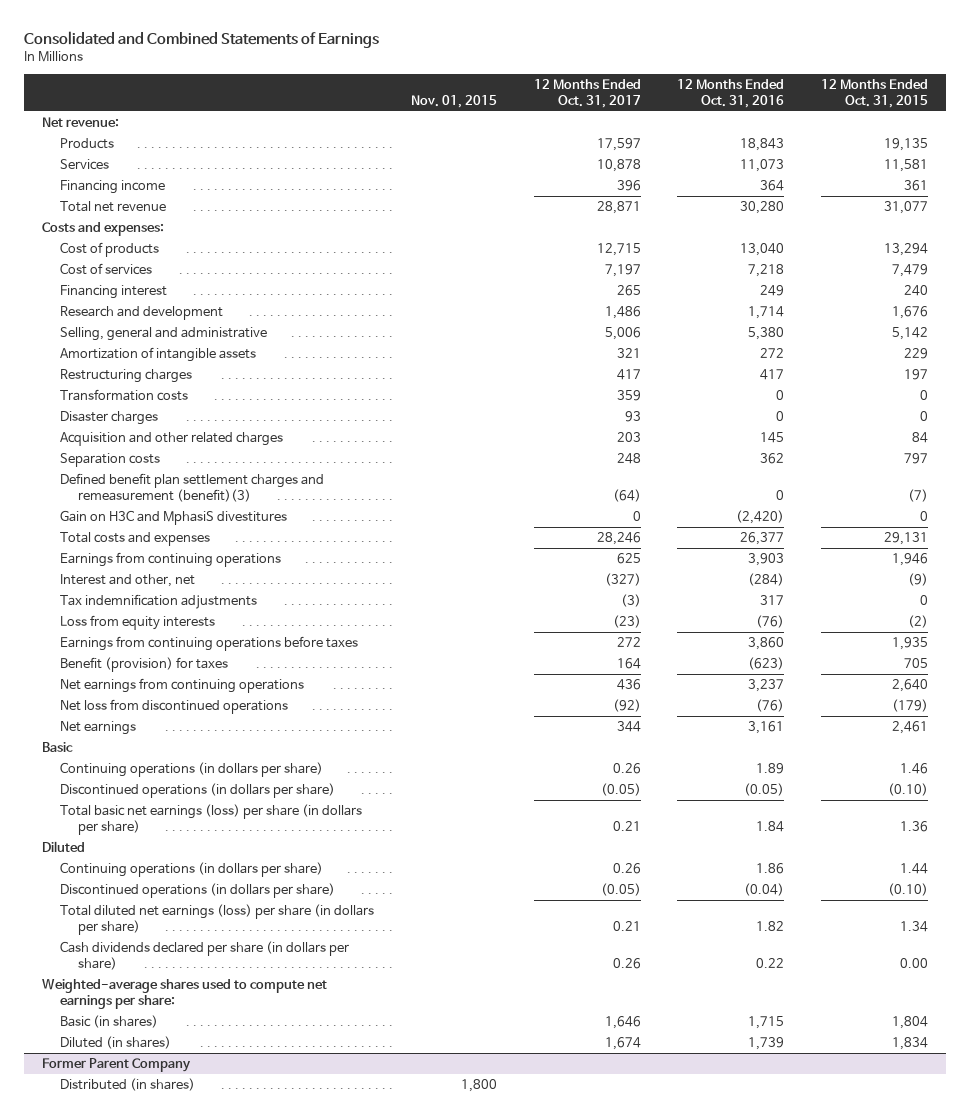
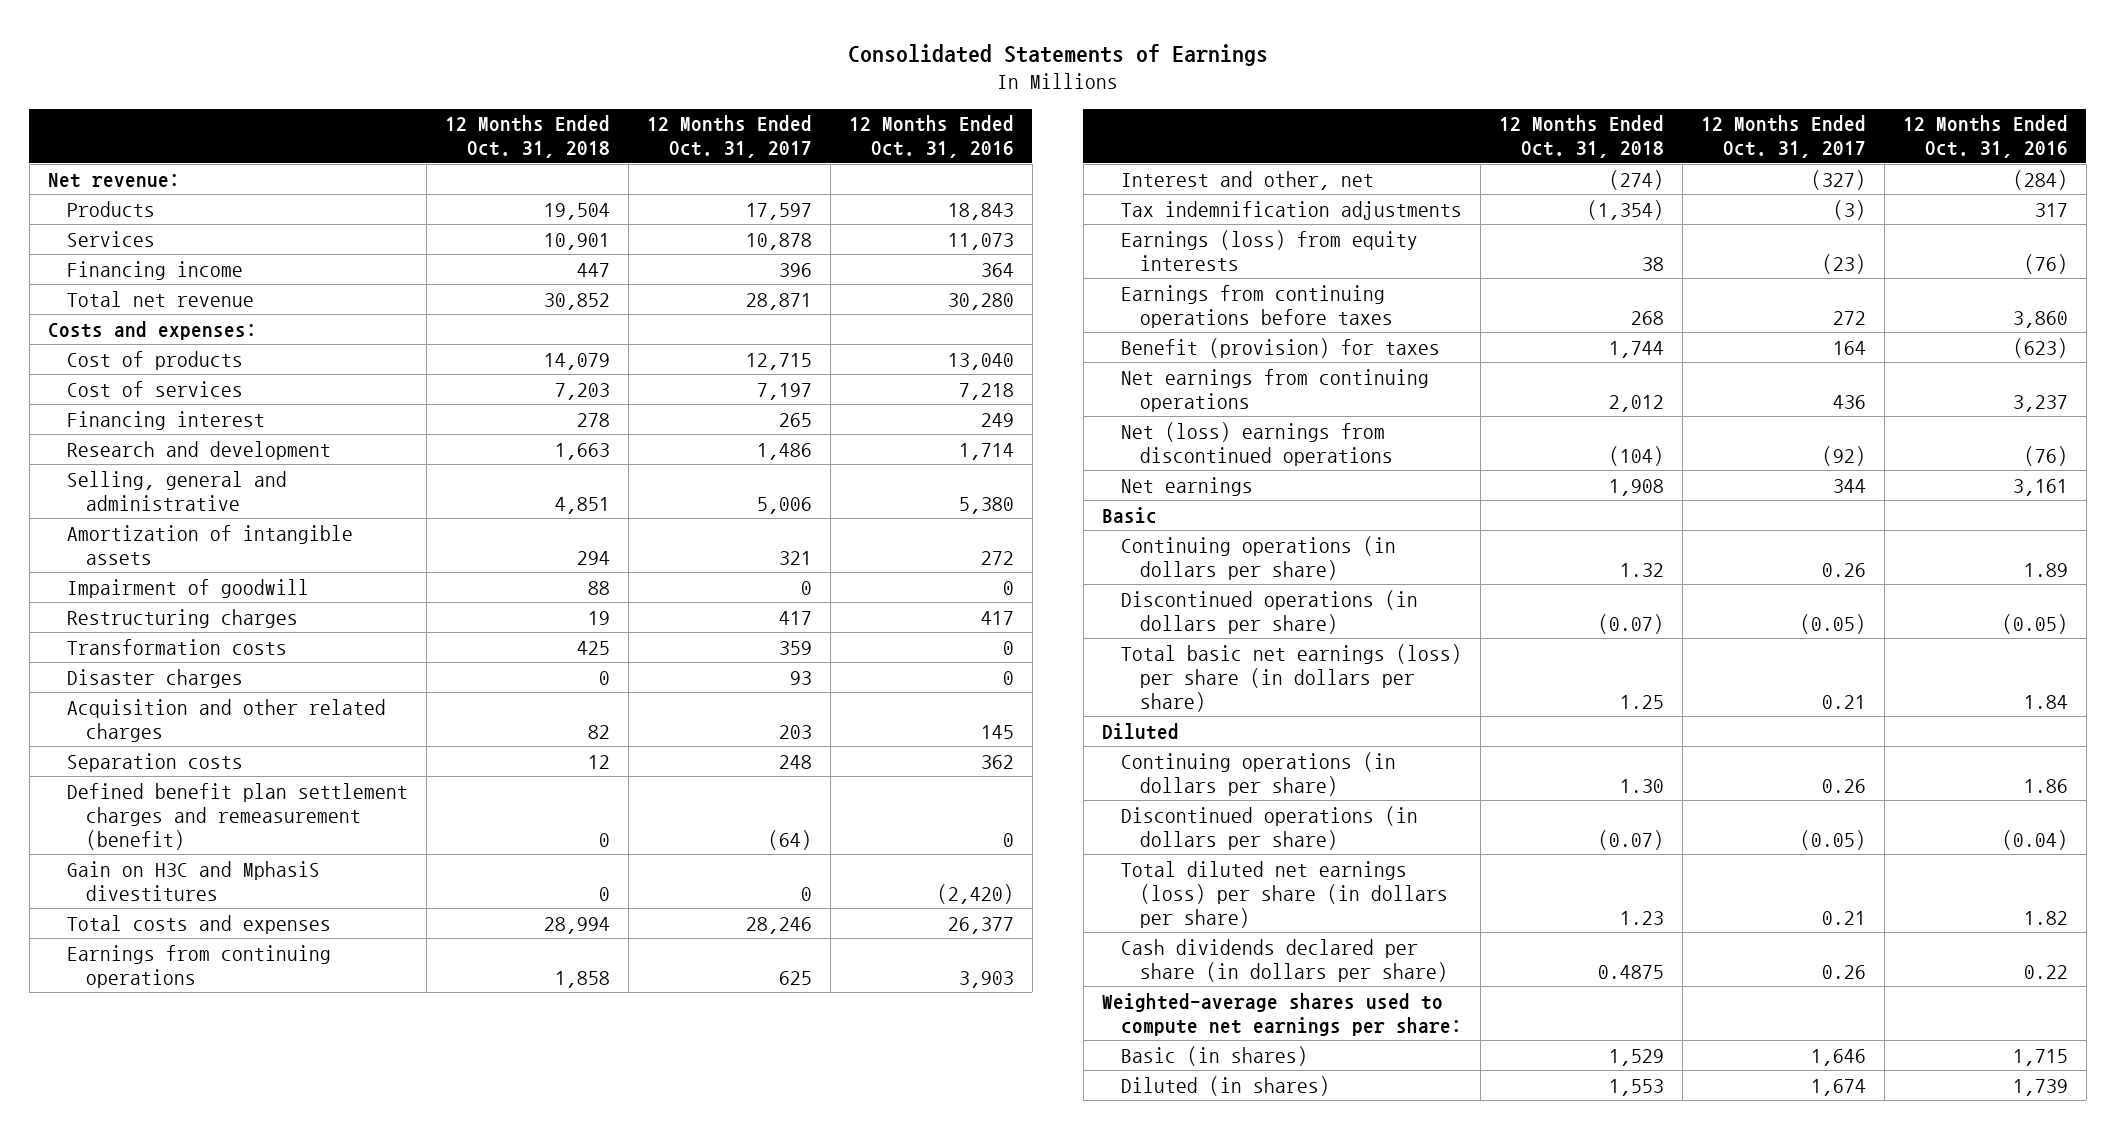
[23,30,379,48] Consolidated and Combined Statements of Earnings -> [847,43,1268,66] Consolidated Statements of Earnings
[410,95,497,109] Nov. 01, 2015 -> none
[821,78,929,109] 12 Months Ended Oct. 31, 2015 -> none
none -> [444,115,610,159] 12 Months Ended Oct. 31, 2018
none -> [66,578,309,598] Impairment of goodwill
[60,472,325,503] Defined benefit plan settlement charges and remeasurement (benefit)(3) -> [66,782,408,850] Defined benefit plan settlement charges and remeasurement (benefit)
[60,614,216,630] Loss from equity interests -> [1120,229,1418,271] Earnings (loss) from equity interests
[60,698,289,714] Net loss from discontinued operations -> [1120,421,1393,466] Net (loss) earnings from discontinued operations
[42,1057,192,1072] Former Parent Company -> none
[60,1077,196,1091] Distributed (in shares) -> none

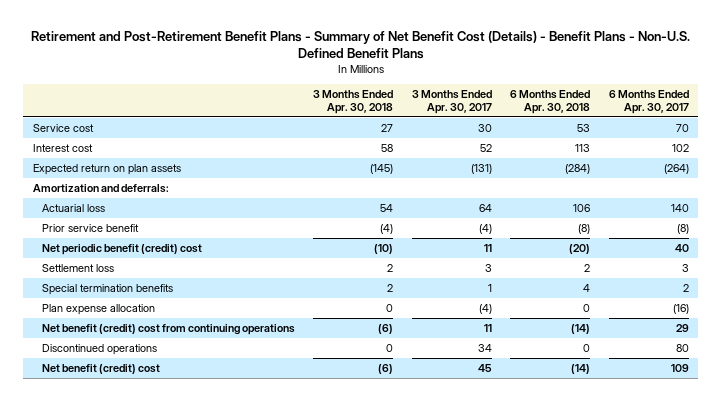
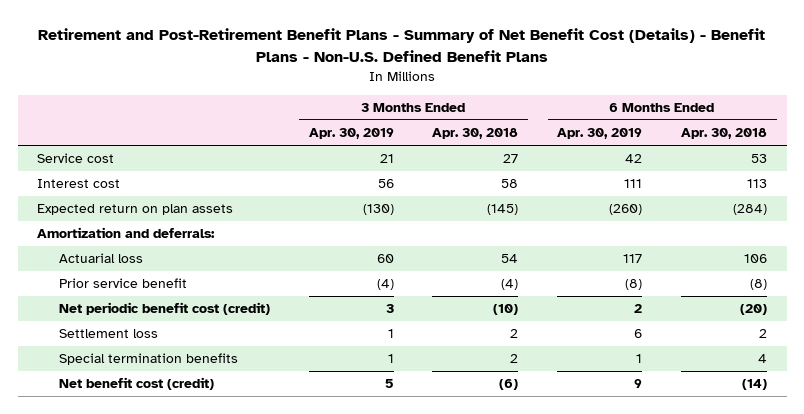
[411,90,492,114] 3 Months Ended Apr. 30, 2017 -> none
[608,90,689,114] 6 Months Ended Apr. 30, 2017 -> none
none -> [308,128,394,140] Apr. 30, 2019
none -> [557,128,643,140] Apr. 30, 2019
[41,244,202,256] Net periodic benefit (credit) cost -> [58,302,270,316] Net periodic benefit cost (credit)
[41,304,155,316] Plan expense allocation -> none
[41,324,295,336] Net benefit (credit) cost from continuing operations -> none
[41,344,157,356] Discontinued operations -> none
[41,364,160,375] Net benefit (credit) cost -> [58,377,214,391] Net benefit cost (credit)

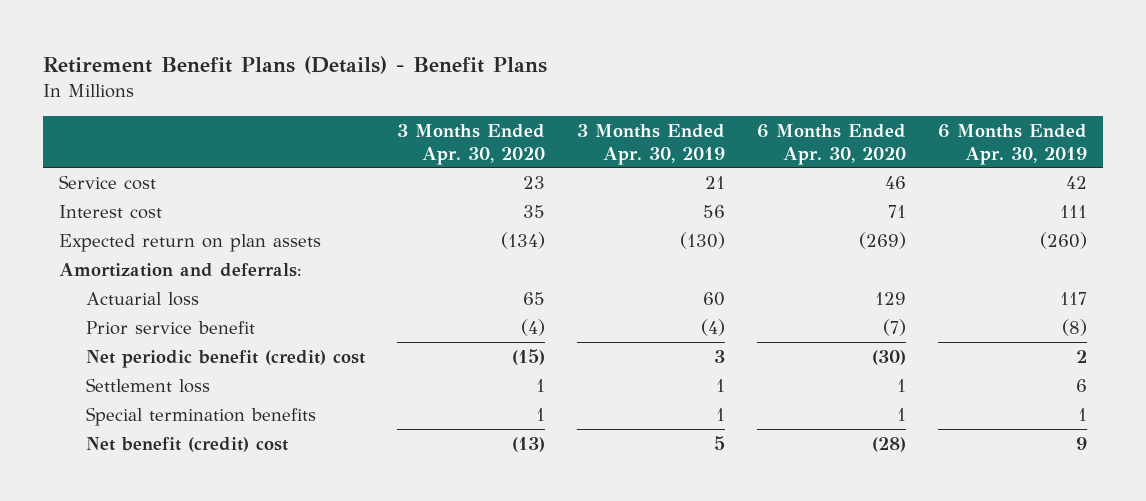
[38,27,766,62] Retirement and Post-Retirement Benefit Plans - Summary of Net Benefit Cost (Details) - Benefit Plans - Non-U.S. Defined Benefit Plans -> [42,55,547,74] Retirement Benefit Plans (Details) - Benefit Plans
[432,128,519,140] Apr. 30, 2018 -> none
[681,128,768,140] Apr. 30, 2018 -> none
none -> [397,123,546,165] 3 Months Ended Apr. 30, 2020
none -> [756,123,906,165] 6 Months Ended Apr. 30, 2020
[58,302,270,316] Net periodic benefit cost (credit) -> [86,349,366,368] Net periodic benefit (credit) cost
[58,377,214,391] Net benefit cost (credit) -> [86,436,289,452] Net benefit (credit) cost

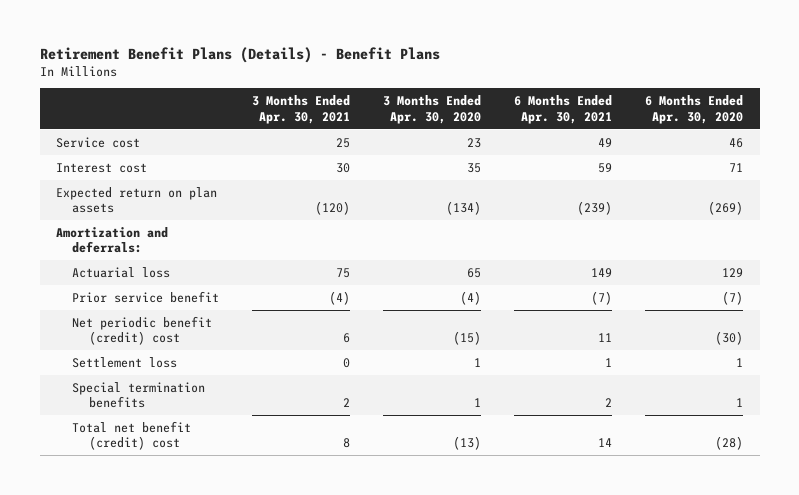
[577,123,726,165] 3 Months Ended Apr. 30, 2019 -> none
[937,123,1087,165] 6 Months Ended Apr. 30, 2019 -> none
none -> [252,95,351,124] 3 Months Ended Apr. 30, 2021
none -> [514,95,613,124] 6 Months Ended Apr. 30, 2021
[86,436,289,452] Net benefit (credit) cost -> [72,420,192,451] Total net benefit (credit) cost

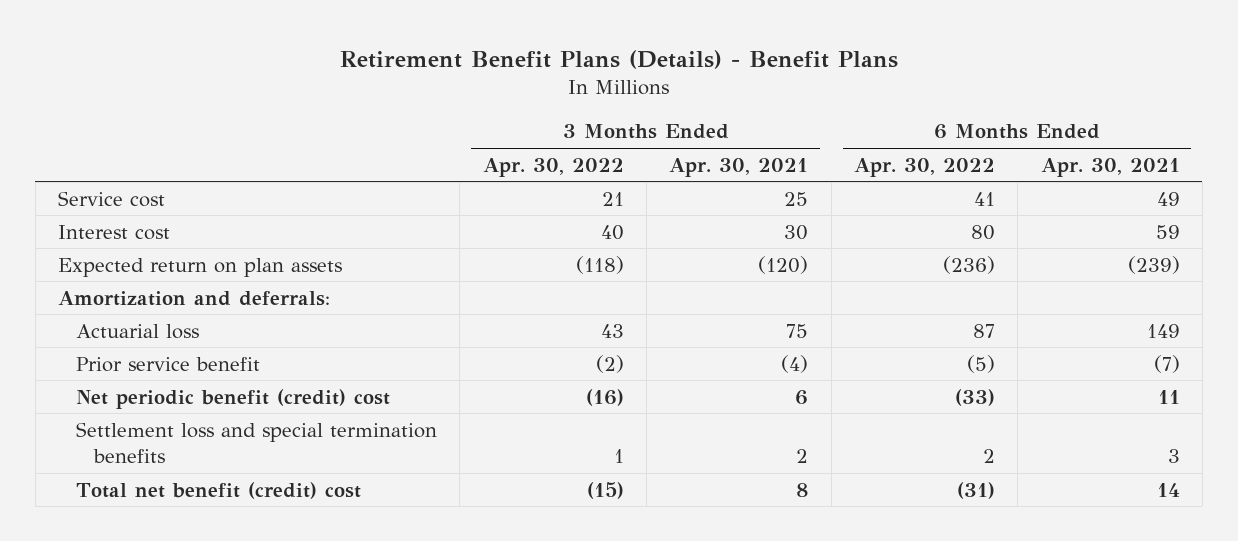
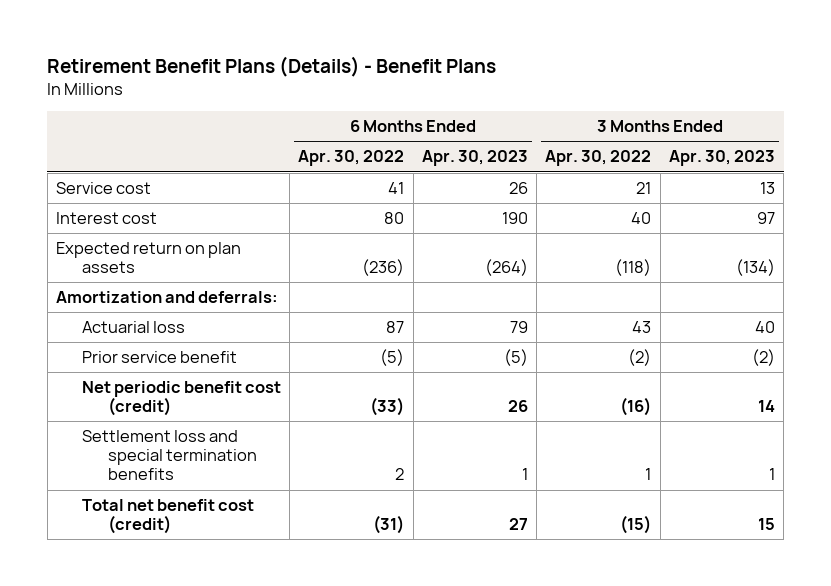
[669,157,809,177] Apr. 30, 2021 -> none
[1040,157,1180,177] Apr. 30, 2021 -> none
none -> [421,150,528,167] Apr. 30, 2023
none -> [668,150,775,167] Apr. 30, 2023
[76,388,391,409] Net periodic benefit (credit) cost -> [81,381,281,417] Net periodic benefit cost (credit)
[76,481,362,499] Total net benefit (credit) cost -> [81,499,254,535] Total net benefit cost (credit)

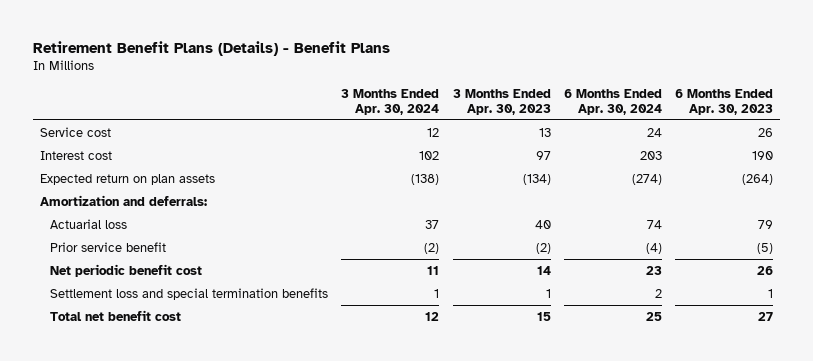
[298,150,405,167] Apr. 30, 2022 -> none
[545,150,652,167] Apr. 30, 2022 -> none
none -> [341,89,440,115] 3 Months Ended Apr. 30, 2024
none -> [563,89,662,115] 6 Months Ended Apr. 30, 2024
[81,381,281,417] Net periodic benefit cost (credit) -> [50,263,203,277] Net periodic benefit cost
[81,499,254,535] Total net benefit cost (credit) -> [50,309,182,321] Total net benefit cost

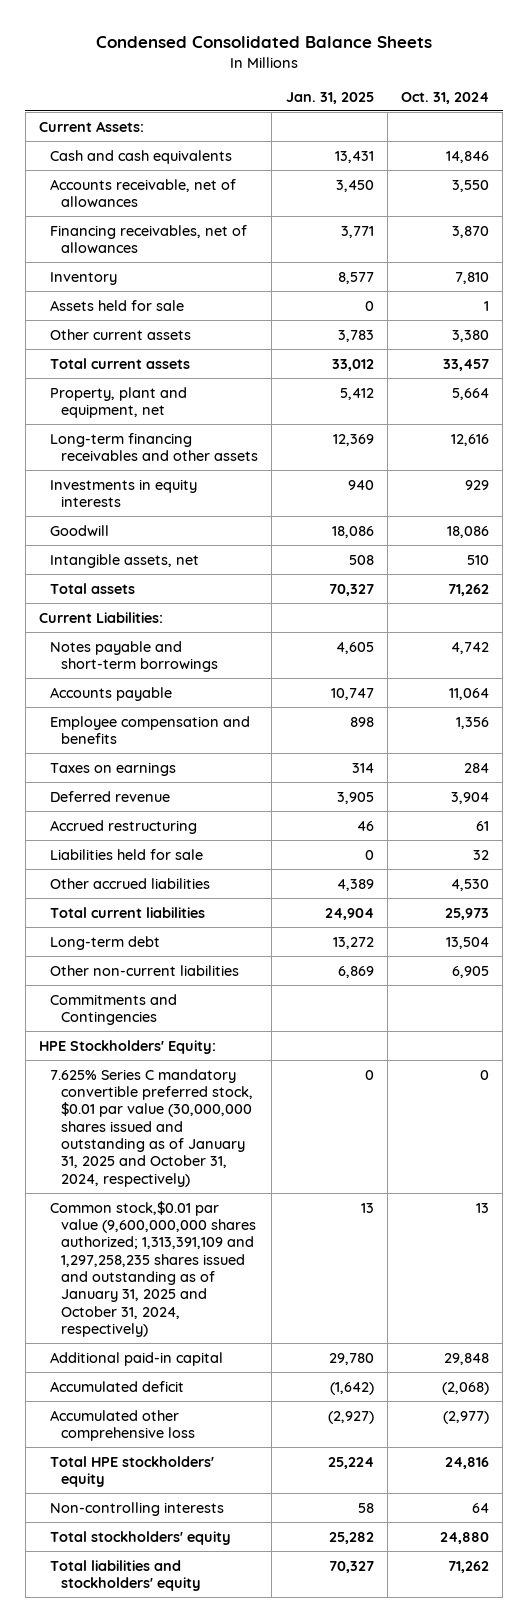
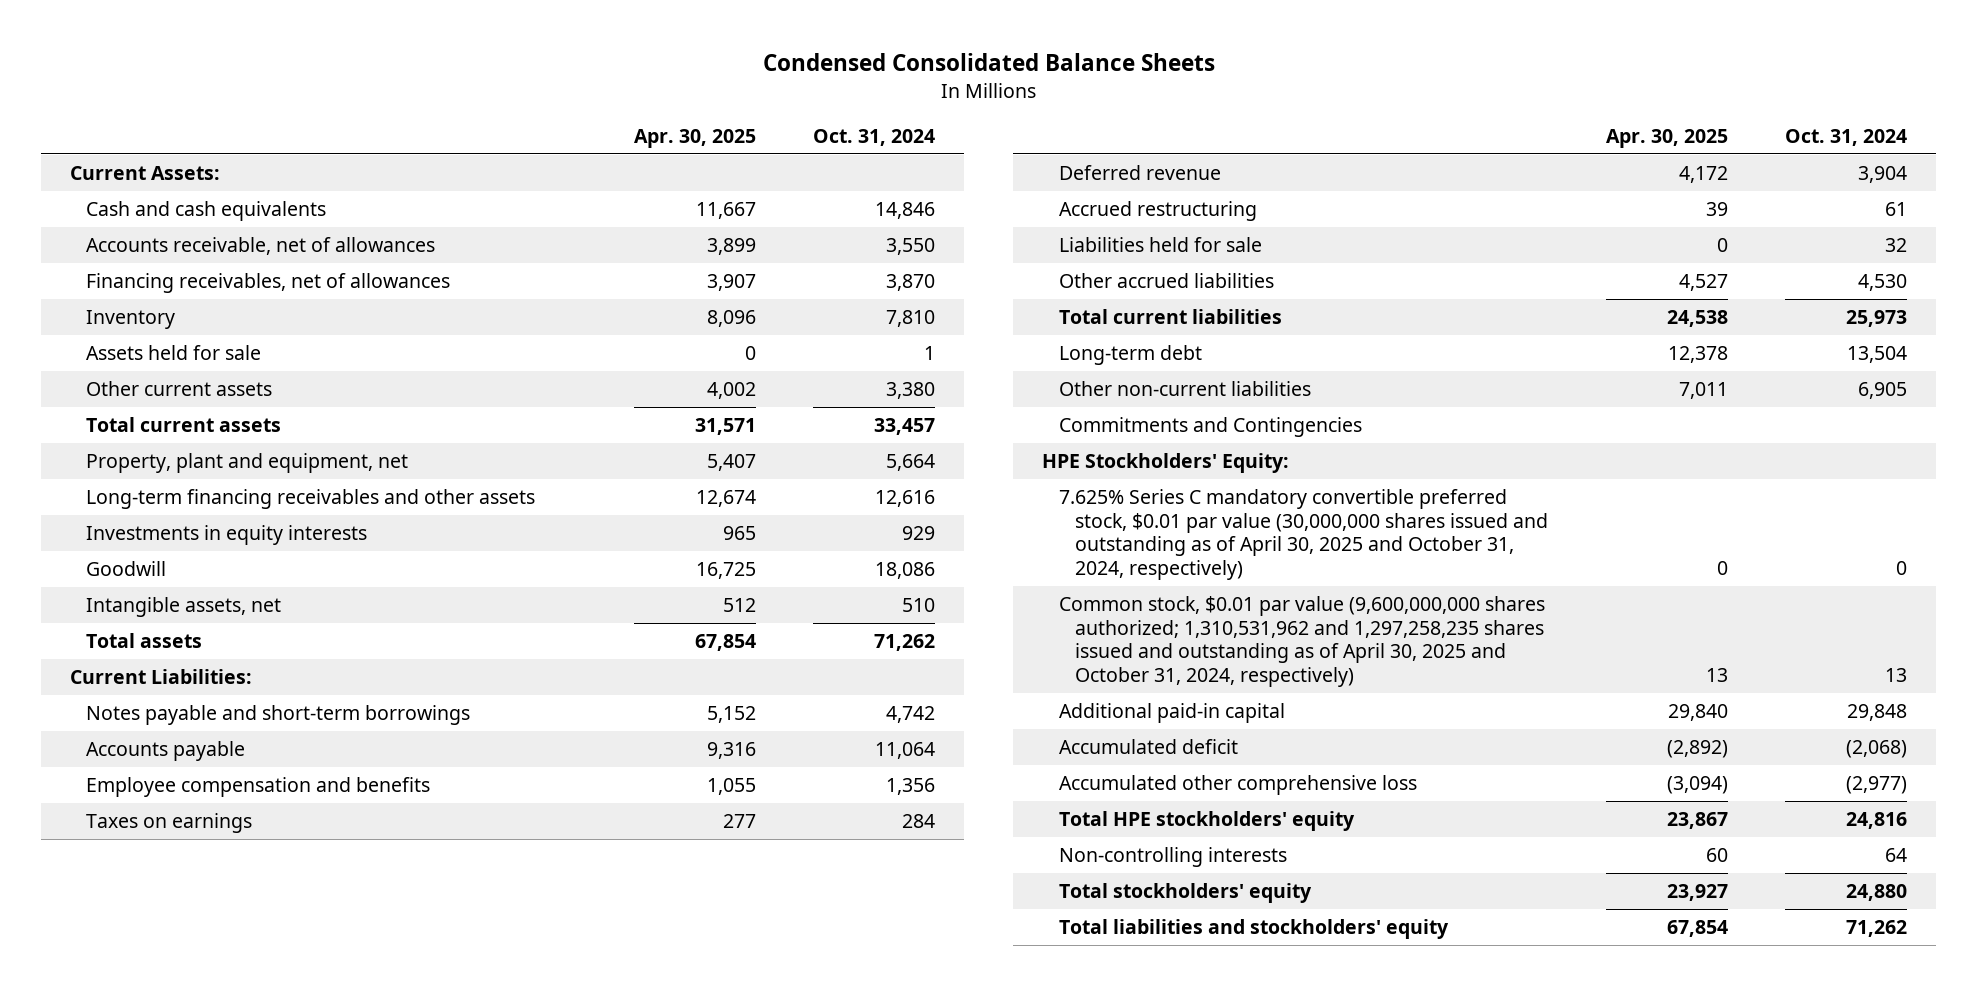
[285,91,374,104] Jan. 31, 2025 -> none
none -> [633,128,756,148] Apr. 30, 2025
[50,1068,254,1187] 7.625% Series C mandatory convertible preferred stock, $0.01 par value (30,000,000 shares issued and outstanding as of January 31, 2025 and October 31, 2024, respectively) -> [1058,489,1549,580] 7.625% Series C mandatory convertible preferred stock, $0.01 par value (30,000,000 shares issued and outstanding as of April 30, 2025 and October 31, 2024, respectively)
[50,1200,257,1338] Common stock,$0.01 par value (9,600,000,000 shares authorized; 1,313,391,109 and 1,297,258,235 shares issued and outstanding as of January 31, 2025 and October 31, 2024, respectively) -> [1058,596,1545,687] Common stock, $0.01 par value (9,600,000,000 shares authorized; 1,310,531,962 and 1,297,258,235 shares issued and outstanding as of April 30, 2025 and October 31, 2024, respectively)

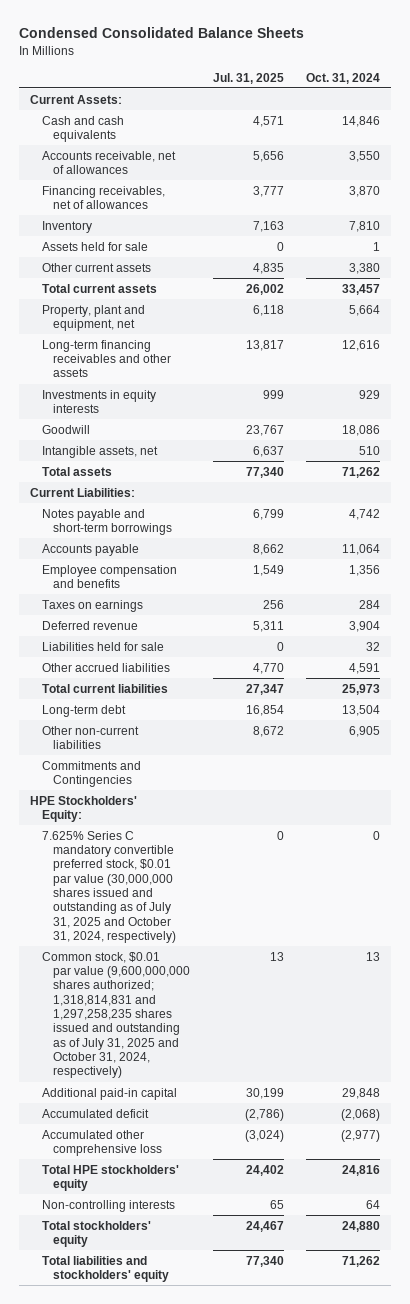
[633,128,756,148] Apr. 30, 2025 -> none
none -> [212,72,284,84] Jul. 31, 2025
[1058,201,1257,222] Accrued restructuring -> none
[1858,274,1908,292] 4,530 -> [348,662,380,674] 4,591
[1058,489,1549,580] 7.625% Series C mandatory convertible preferred stock, $0.01 par value (30,000,000 shares issued and outstanding as of April 30, 2025 and October 31, 2024, respectively) -> [41,830,177,944] 7.625% Series C mandatory convertible preferred stock, $0.01 par value (30,000,000 shares issued and outstanding as of July 31, 2025 and October 31, 2024, respectively)
[1058,596,1545,687] Common stock, $0.01 par value (9,600,000,000 shares authorized; 1,310,531,962 and 1,297,258,235 shares issued and outstanding as of April 30, 2025 and October 31, 2024, respectively) -> [41,951,191,1079] Common stock, $0.01 par value (9,600,000,000 shares authorized; 1,318,814,831 and 1,297,258,235 shares issued and outstanding as of July 31, 2025 and October 31, 2024, respectively)

